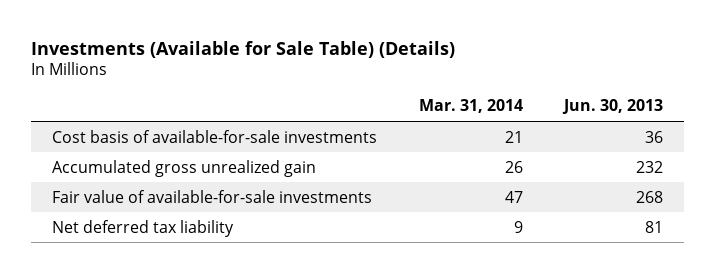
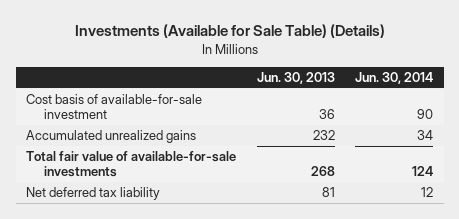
[418,99,523,114] Mar. 31, 2014 -> none
none -> [355,72,434,85] Jun. 30, 2014
[51,129,377,143] Cost basis of available-for-sale investments -> [26,94,203,120] Cost basis of available-for-sale investment
[51,159,316,177] Accumulated gross unrealized gain -> [26,130,197,144] Accumulated unrealized gains
[51,189,372,203] Fair value of available-for-sale investments -> [26,151,237,178] Total fair value of available-for-sale investments

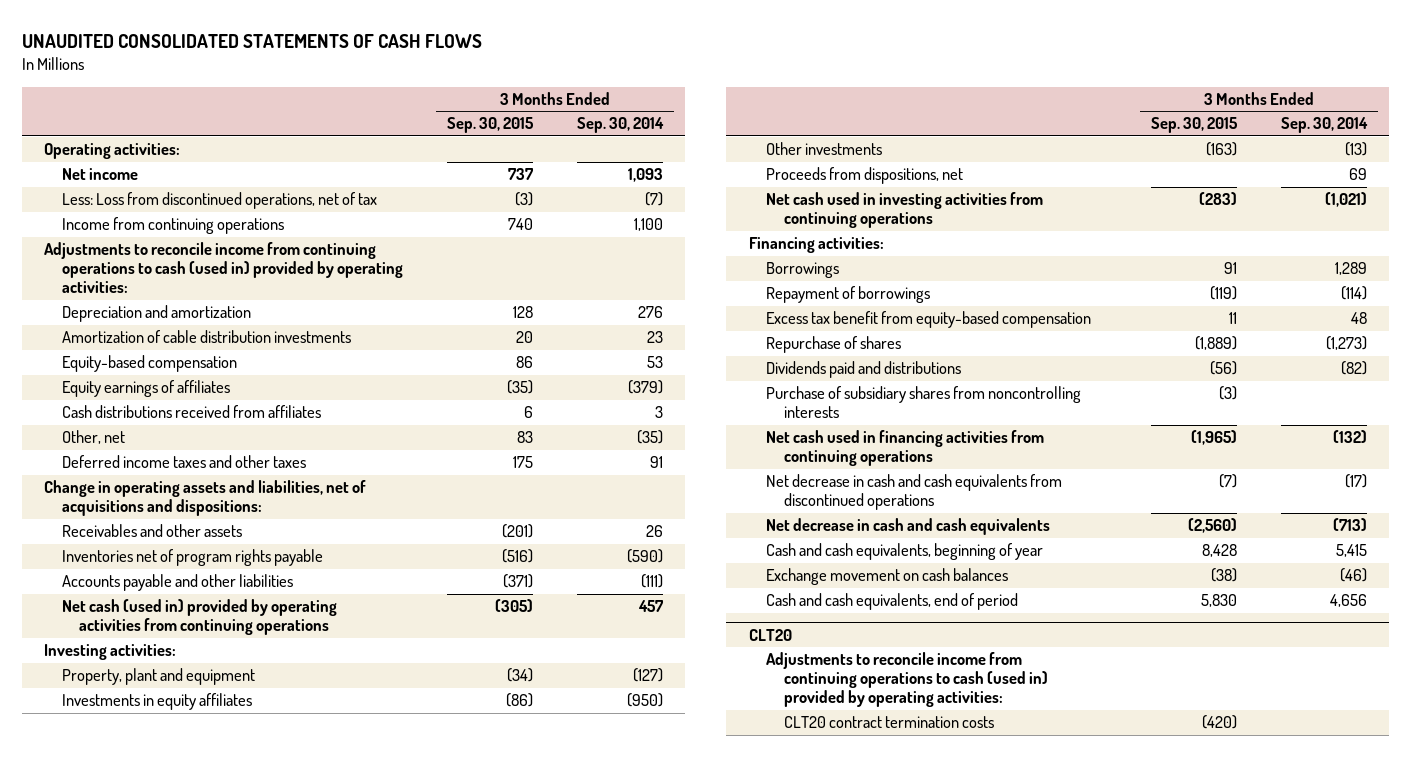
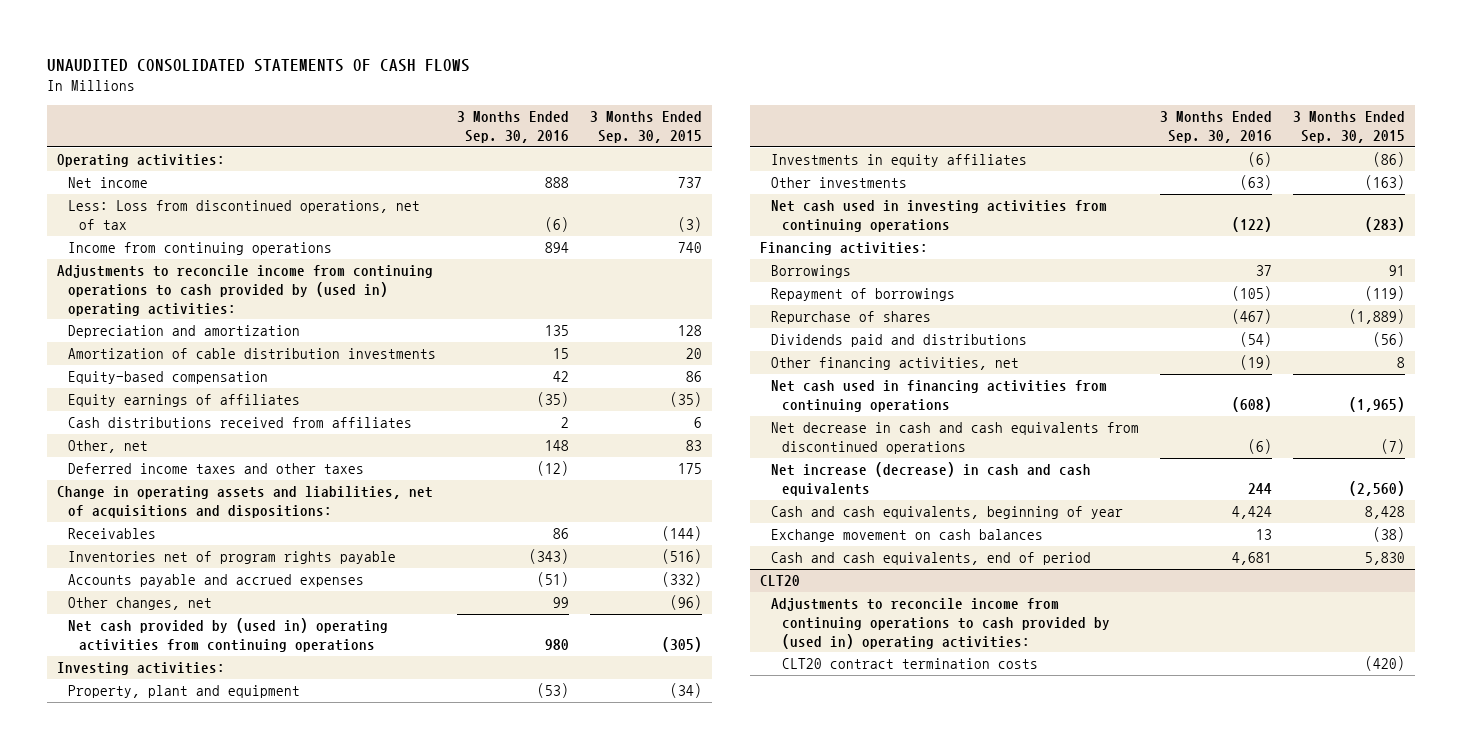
[577,117,665,134] Sep. 30, 2014 -> none
none -> [457,111,570,144] 3 Months Ended Sep. 30, 2016
[44,242,403,294] Adjustments to reconcile income from continuing operations to cash (used in) provided by operating activities: -> [57,265,434,316] Adjustments to reconcile income from continuing operations to cash provided by (used in) operating activities:
[61,524,242,538] Receivables and other assets -> none
none -> [68,528,157,540] Receivables
[61,574,293,592] Accounts payable and other liabilities -> none
none -> [68,574,365,588] Accounts payable and accrued expenses
none -> [68,597,213,611] Other changes, net
[61,599,337,636] Net cash (used in) provided by operating activities from continuing operations -> [68,618,389,653] Net cash provided by (used in) operating activities from continuing operations
[766,167,964,185] Proceeds from dispositions, net -> none
[766,311,1092,329] Excess tax benefit from equity-based compensation -> none
[766,386,1082,419] Purchase of subsidiary shares from noncontrolling interests -> none
none -> [770,357,1019,371] Other financing activities, net
[766,518,1051,536] Net decrease in cash and cash equivalents -> [770,462,1091,497] Net increase (decrease) in cash and cash equivalents
[766,652,1048,708] Adjustments to reconcile income from continuing operations to cash (used in) provided by operating activities: -> [770,598,1111,649] Adjustments to reconcile income from continuing operations to cash provided by (used in) operating activities:

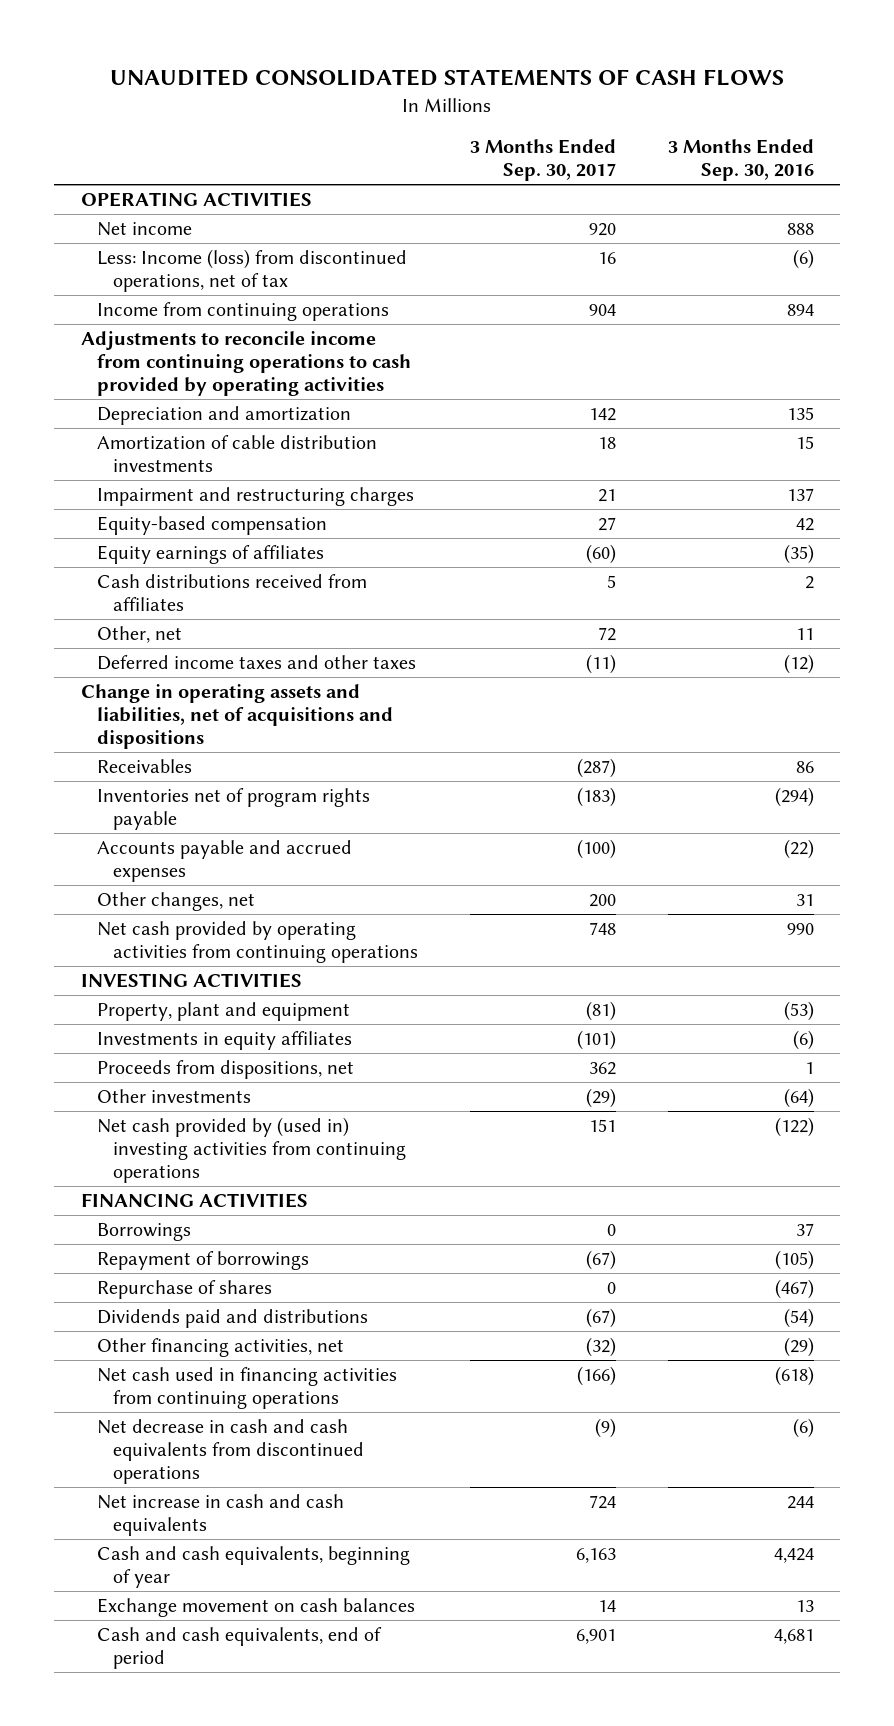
[589,111,702,144] 3 Months Ended Sep. 30, 2015 -> none
none -> [469,139,616,181] 3 Months Ended Sep. 30, 2017
[57,154,226,168] Operating activities: -> [80,192,312,208] OPERATING ACTIVITIES
[68,200,421,231] Less: Loss from discontinued operations, net of tax -> [96,249,407,293] Less: Income (loss) from discontinued operations, net of tax
[57,265,434,316] Adjustments to reconcile income from continuing operations to cash provided by (used in) operating activities: -> [80,331,411,396] Adjustments to reconcile income from continuing operations to cash provided by operating activities
none -> [96,487,414,507] Impairment and restructuring charges
[545,440,570,452] 148 -> [795,628,814,641] 11
[57,486,434,519] Change in operating assets and liabilities, net of acquisitions and dispositions: -> [80,684,393,749] Change in operating assets and liabilities, net of acquisitions and dispositions
[529,549,570,565] (343) -> [774,787,814,808] (294)
[537,572,570,588] (51) -> [783,839,814,860] (22)
[553,597,570,609] 99 -> [795,894,814,907] 31
[68,618,389,653] Net cash provided by (used in) operating activities from continuing operations -> [96,921,418,964] Net cash provided by operating activities from continuing operations
[545,639,570,651] 980 -> [786,923,814,936] 990
[57,662,226,676] Investing activities: -> [80,973,302,989] INVESTING ACTIVITIES
none -> [96,1060,354,1080] Proceeds from dispositions, net
[1239,175,1272,191] (63) -> [783,1088,814,1109] (64)
[770,200,1107,233] Net cash used in investing activities from continuing operations -> [96,1117,406,1183] Net cash provided by (used in) investing activities from continuing operations
[759,242,928,256] Financing activities: -> [80,1193,308,1209] FINANCING ACTIVITIES
[1239,355,1272,371] (19) -> [783,1337,814,1358] (29)
[1231,397,1272,413] (608) -> [774,1366,814,1387] (618)
[770,462,1091,497] Net increase (decrease) in cash and cash equivalents -> [96,1494,344,1537] Net increase in cash and cash equivalents
[759,575,800,587] CLT20 -> none
[770,598,1111,649] Adjustments to reconcile income from continuing operations to cash provided by (used in) operating activities: -> none
[782,658,1039,670] CLT20 contract termination costs -> none

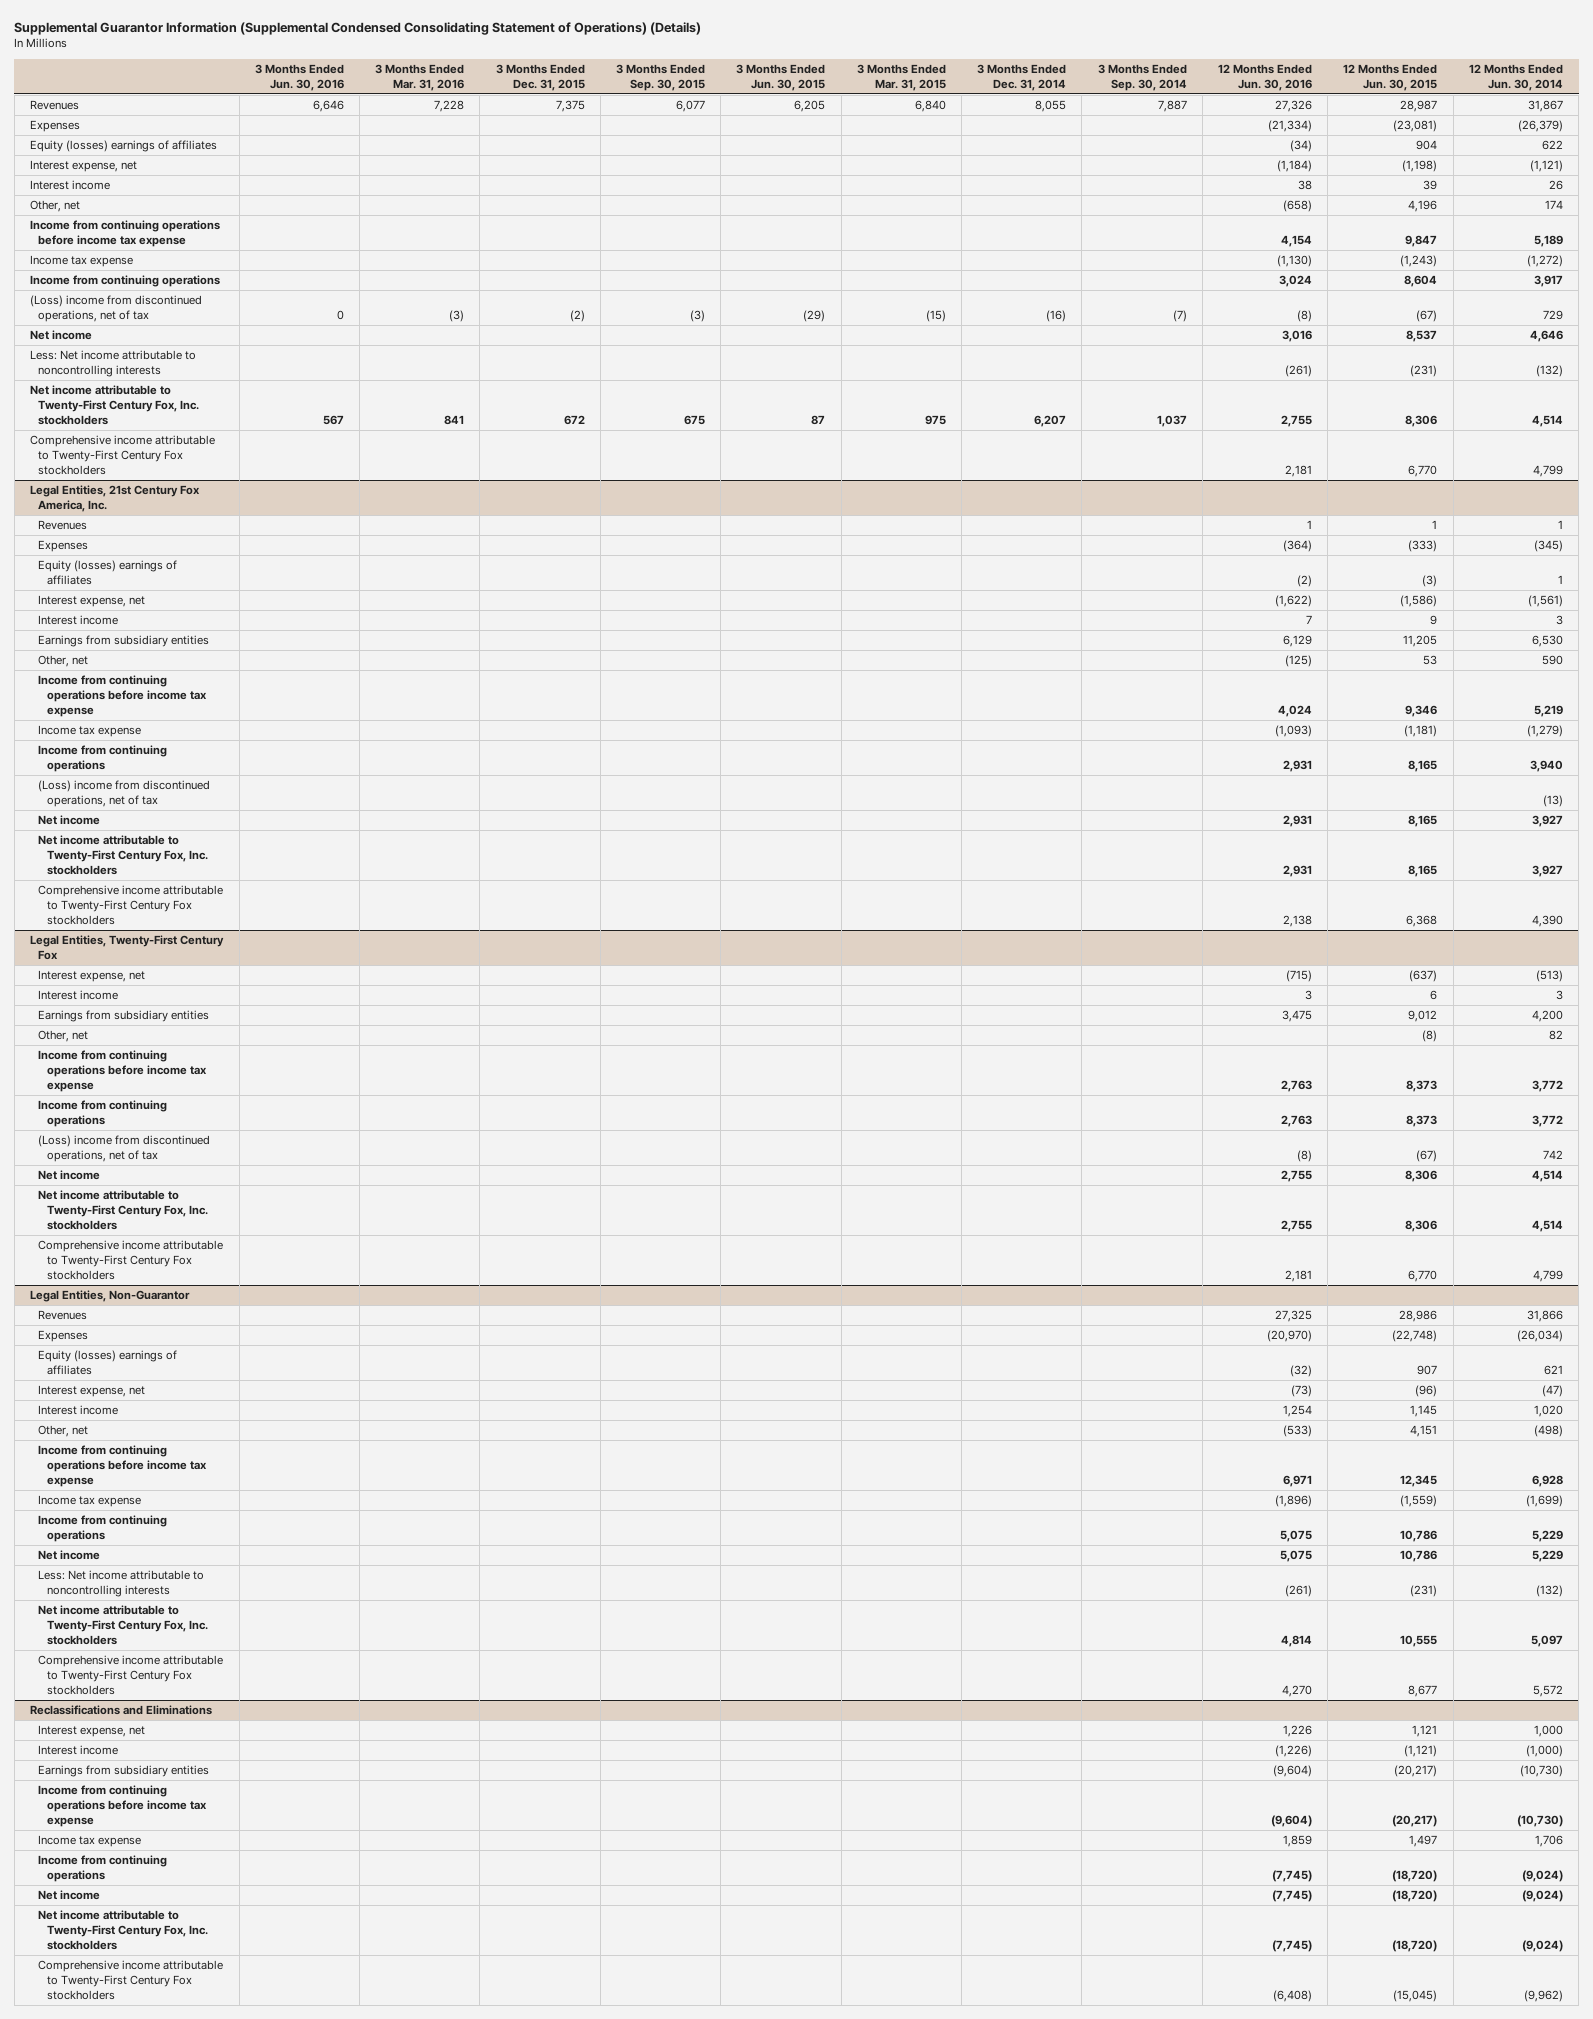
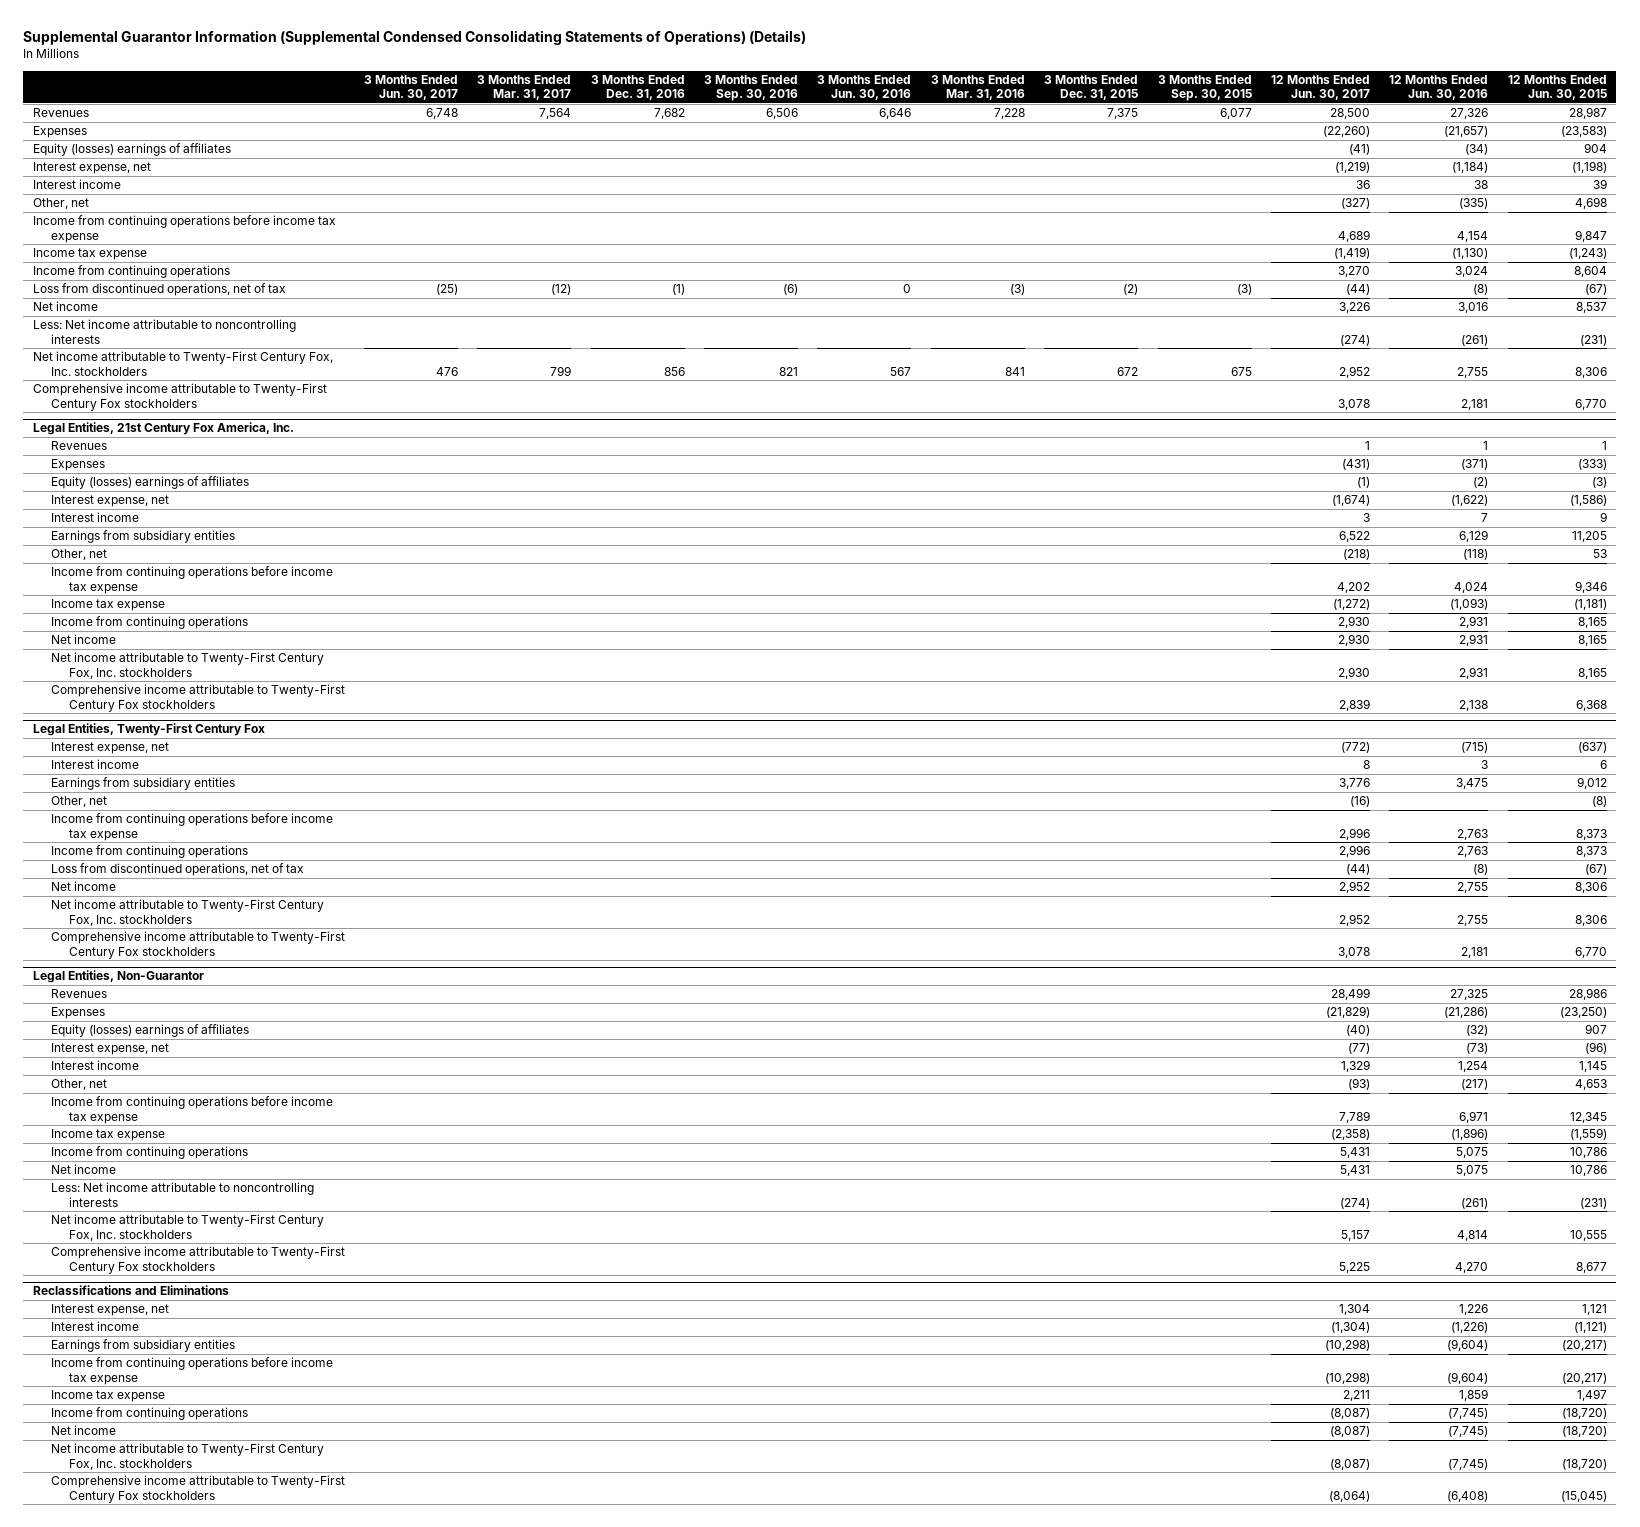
[14,21,702,35] Supplemental Guarantor Information (Supplemental Condensed Consolidating Statement of Operations) (Details) -> [23,30,807,46] Supplemental Guarantor Information (Supplemental Condensed Consolidating Statements of Operations) (Details)
[736,64,826,91] 3 Months Ended Jun. 30, 2015 -> none
[856,64,946,91] 3 Months Ended Mar. 31, 2015 -> none
[977,64,1067,91] 3 Months Ended Dec. 31, 2014 -> none
[1097,64,1187,91] 3 Months Ended Sep. 30, 2014 -> none
[1468,64,1563,91] 12 Months Ended Jun. 30, 2014 -> none
none -> [364,74,459,101] 3 Months Ended Jun. 30, 2017
none -> [477,74,572,101] 3 Months Ended Mar. 31, 2017
none -> [590,74,685,101] 3 Months Ended Dec. 31, 2016
none -> [704,74,799,102] 3 Months Ended Sep. 30, 2016
none -> [1270,74,1370,101] 12 Months Ended Jun. 30, 2017
[1267,120,1312,133] (21,334) -> [1444,126,1489,138] (21,657)
[1393,120,1438,133] (23,081) -> [1560,126,1607,138] (23,583)
[1282,200,1312,213] (658) -> [1459,198,1489,210] (335)
[1408,200,1438,213] 4,196 -> [1574,197,1607,210] 4,698
[29,295,202,322] (Loss) income from discontinued operations, net of tax -> [32,283,286,297] Loss from discontinued operations, net of tax
[1282,540,1312,553] (364) -> [1461,459,1489,471] (371)
[1284,655,1312,668] (125) -> [1463,549,1489,561] (118)
[38,780,211,807] (Loss) income from discontinued operations, net of tax -> none
[38,1135,211,1162] (Loss) income from discontinued operations, net of tax -> [50,863,304,877] Loss from discontinued operations, net of tax
[1266,1330,1312,1343] (20,970) -> [1444,1007,1489,1019] (21,286)
[1392,1330,1438,1343] (22,748) -> [1559,1007,1607,1019] (23,250)
[1282,1425,1312,1438] (533) -> [1461,1079,1489,1091] (217)
[1410,1425,1438,1438] 4,151 -> [1574,1079,1607,1091] 4,653

